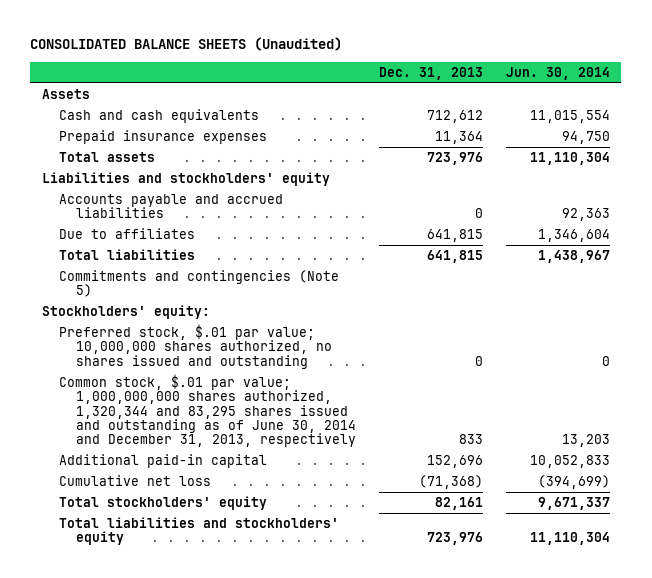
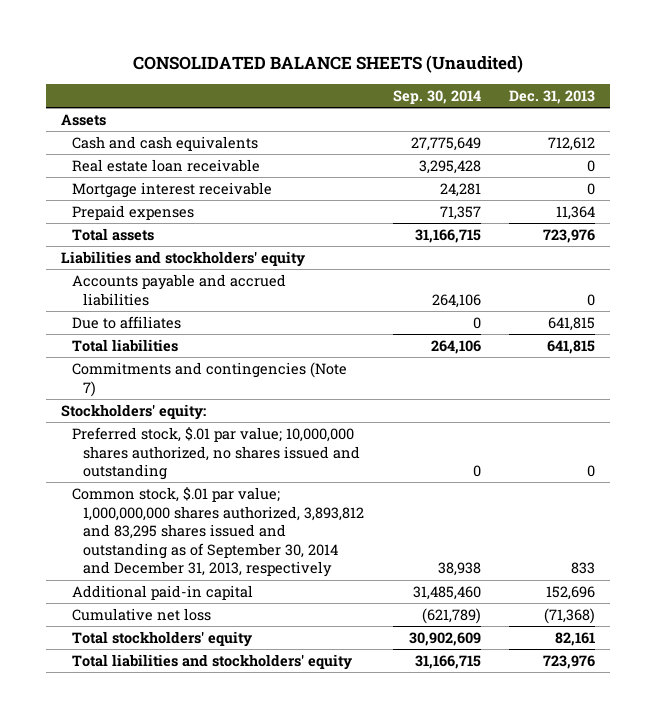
[505,66,610,80] Jun. 30, 2014 -> none
none -> [392,89,481,104] Sep. 30, 2014
none -> [71,158,260,172] Real estate loan receivable
none -> [71,181,272,198] Mortgage interest receivable
[58,129,267,144] Prepaid insurance expenses -> [71,204,194,220] Prepaid expenses
[58,269,339,298] Commitments and contingencies (Note 5) -> [71,361,347,397] Commitments and contingencies (Note 7)
[58,373,356,448] Common stock, $.01 par value; 1,000,000,000 shares authorized, 1,320,344 and 83,295 shares issued and outstanding as of June 30, 2014 and December 31, 2013, respectively -> [71,486,364,578] Common stock, $.01 par value; 1,000,000,000 shares authorized, 3,893,812 and 83,295 shares issued and outstanding as of September 30, 2014 and December 31, 2013, respectively

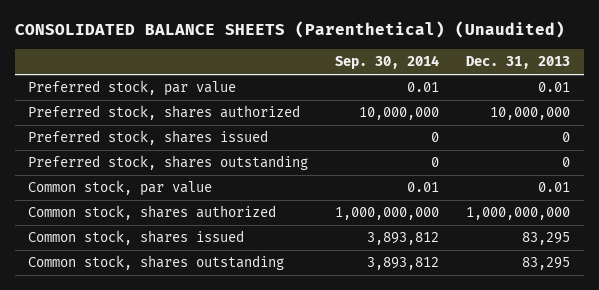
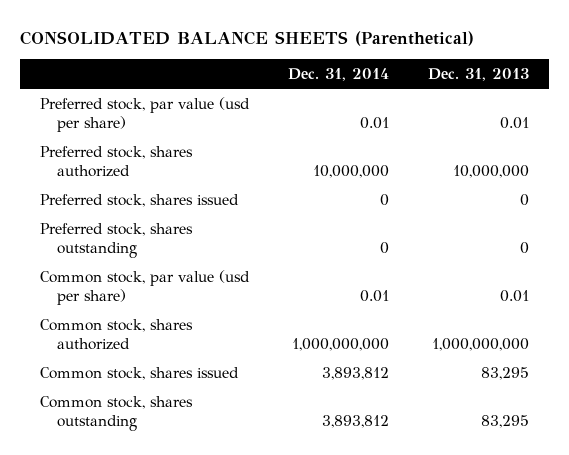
[14,21,565,39] CONSOLIDATED BALANCE SHEETS (Parenthetical) (Unaudited) -> [20,31,475,47] CONSOLIDATED BALANCE SHEETS (Parenthetical)
[335,54,440,69] Sep. 30, 2014 -> none
none -> [288,68,390,82] Dec. 31, 2014
[28,80,237,97] Preferred stock, par value -> [39,96,250,133] Preferred stock, par value (usd per share)
[28,180,213,197] Common stock, par value -> [39,269,250,306] Common stock, par value (usd per share)

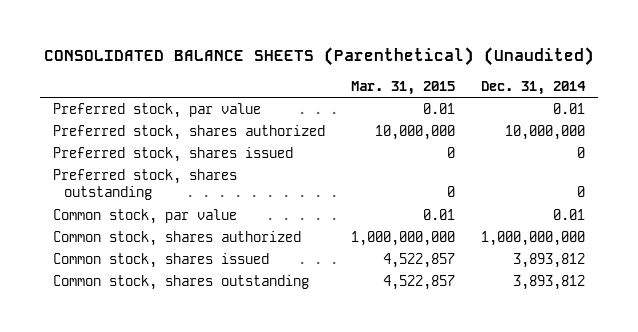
[20,31,475,47] CONSOLIDATED BALANCE SHEETS (Parenthetical) -> [43,47,594,67] CONSOLIDATED BALANCE SHEETS (Parenthetical) (Unaudited)
[428,68,530,82] Dec. 31, 2013 -> none
none -> [350,81,455,96] Mar. 31, 2015
[39,96,250,133] Preferred stock, par value (usd per share) -> [52,102,261,118] Preferred stock, par value
[39,269,250,306] Common stock, par value (usd per share) -> [52,208,237,224] Common stock, par value

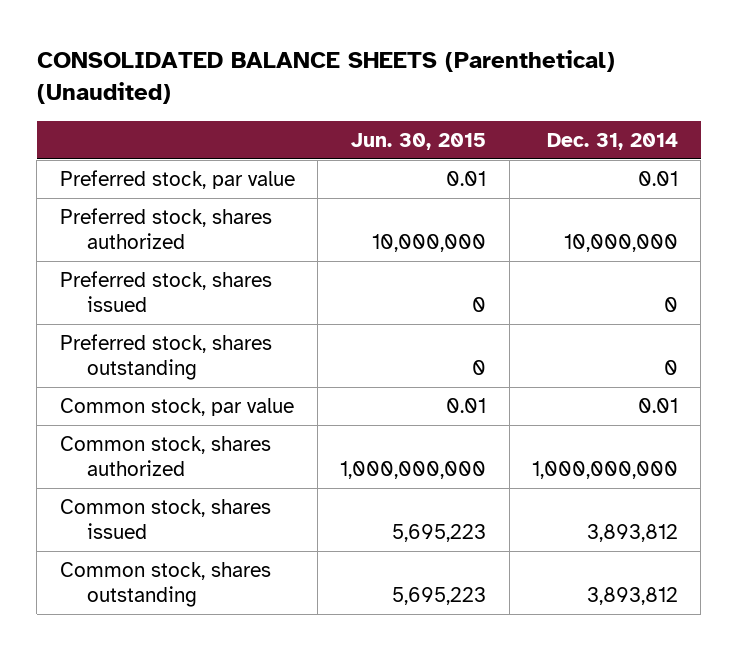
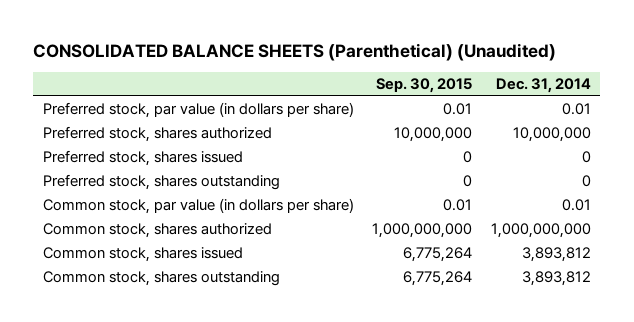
[351,132,487,150] Jun. 30, 2015 -> none
none -> [376,77,473,93] Sep. 30, 2015
[59,169,295,189] Preferred stock, par value -> [42,102,354,119] Preferred stock, par value (in dollars per share)
[59,397,294,416] Common stock, par value -> [42,198,354,215] Common stock, par value (in dollars per share)

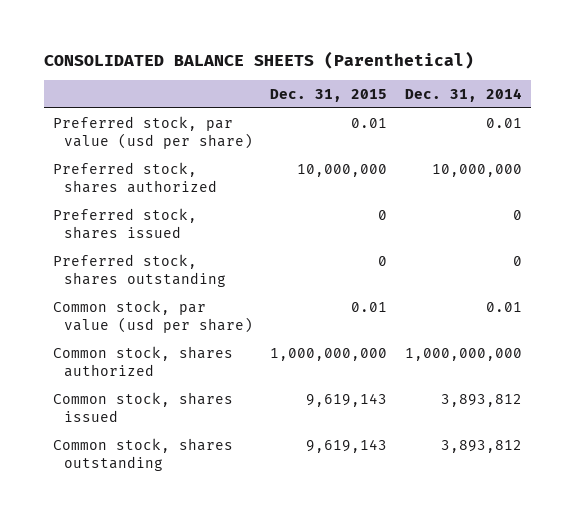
[33,42,557,61] CONSOLIDATED BALANCE SHEETS (Parenthetical) (Unaudited) -> [43,50,474,69] CONSOLIDATED BALANCE SHEETS (Parenthetical)
[376,77,473,93] Sep. 30, 2015 -> none
none -> [270,88,388,102] Dec. 31, 2015
[42,102,354,119] Preferred stock, par value (in dollars per share) -> [52,115,253,149] Preferred stock, par value (usd per share)
[42,198,354,215] Common stock, par value (in dollars per share) -> [52,299,253,333] Common stock, par value (usd per share)

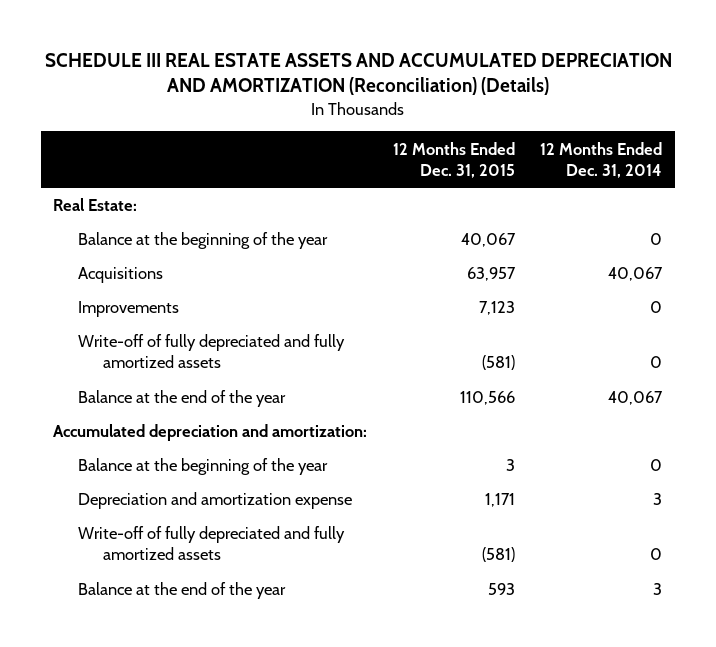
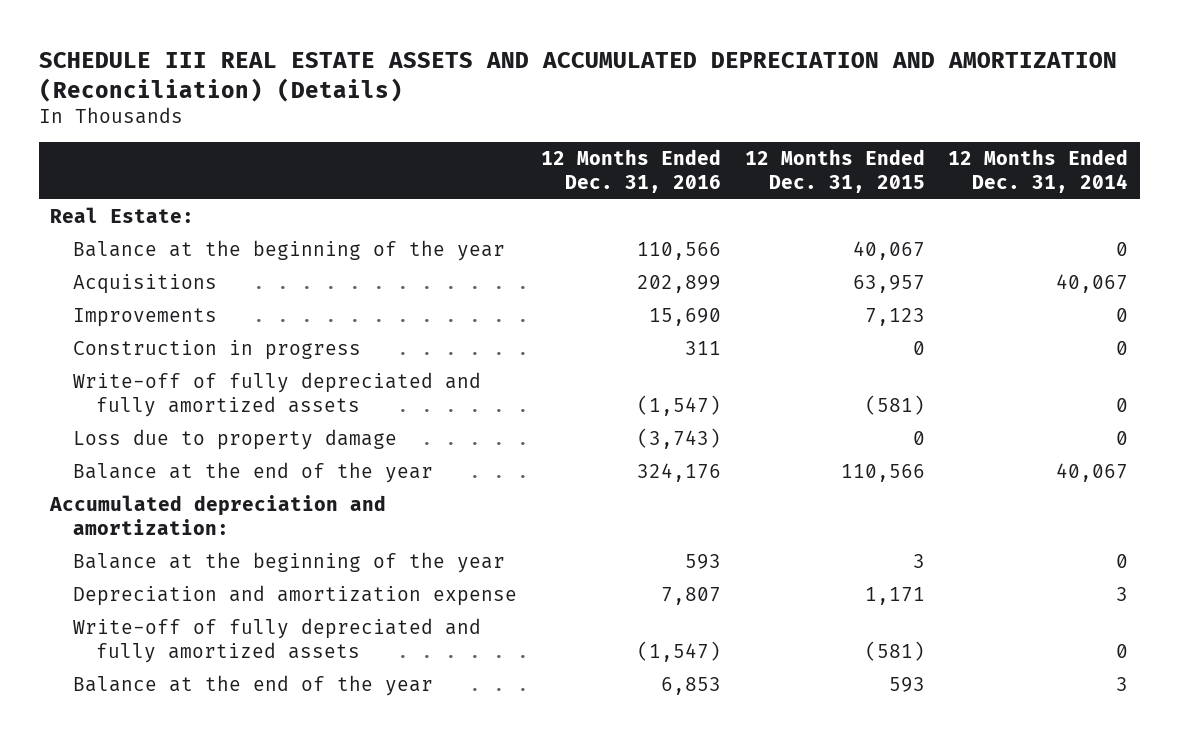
none -> [541,149,722,194] 12 Months Ended Dec. 31, 2016
none -> [73,339,362,360] Construction in progress
none -> [73,428,398,450] Loss due to property damage

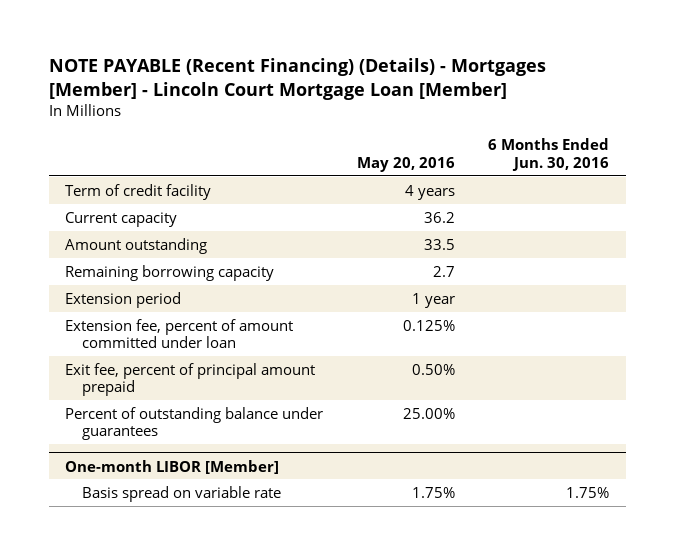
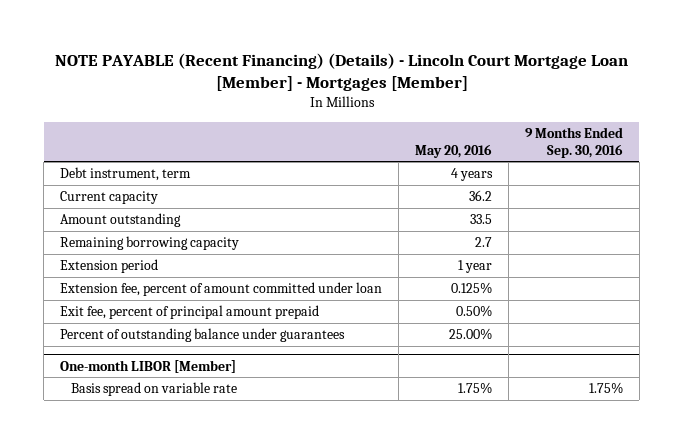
[48,58,546,100] NOTE PAYABLE (Recent Financing) (Details) - Mortgages [Member] - Lincoln Court Mortgage Loan [Member] -> [54,52,628,92] NOTE PAYABLE (Recent Financing) (Details) - Lincoln Court Mortgage Loan [Member] - Mortgages [Member]
[488,138,610,171] 6 Months Ended Jun. 30, 2016 -> none
none -> [525,126,624,158] 9 Months Ended Sep. 30, 2016
[65,183,212,200] Term of credit facility -> none
none -> [60,167,192,182] Debt instrument, term

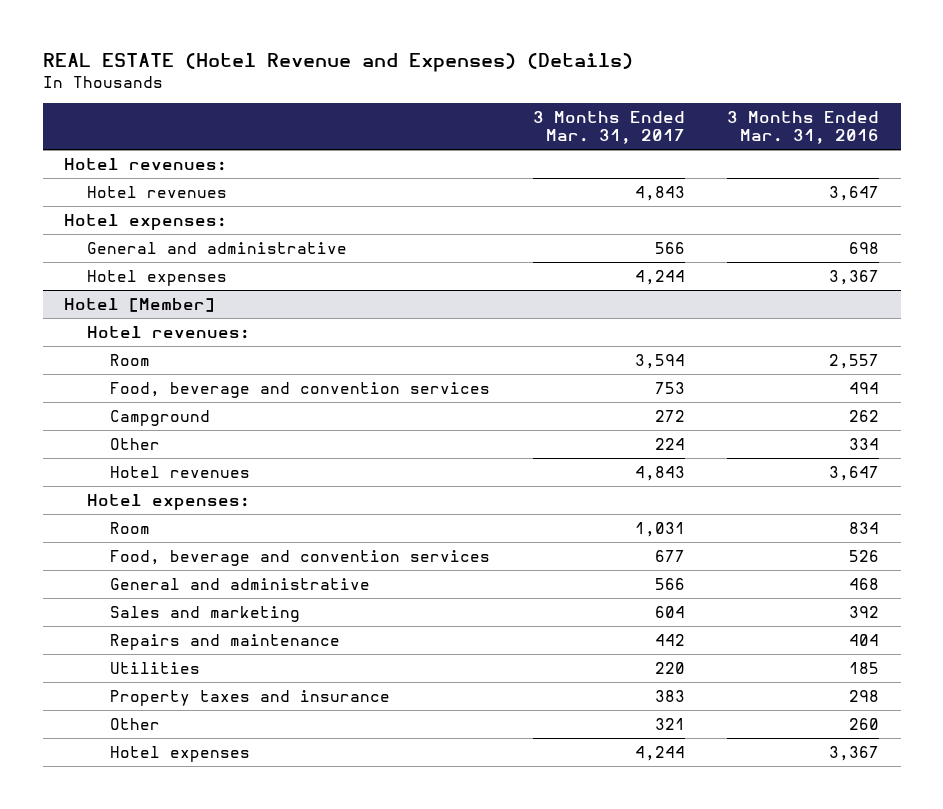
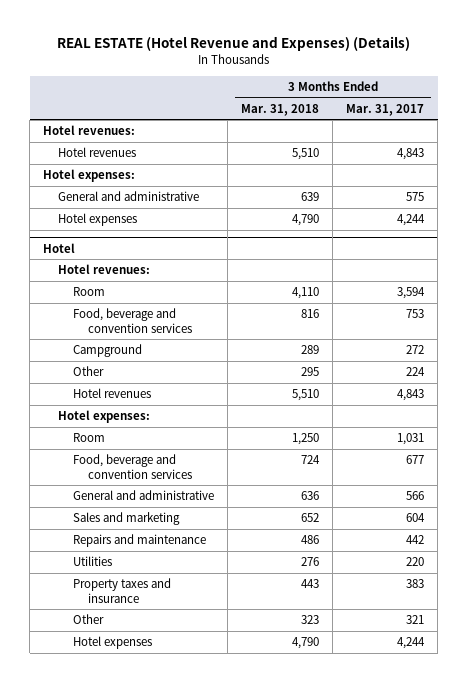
[727,111,880,145] 3 Months Ended Mar. 31, 2016 -> none
none -> [241,103,320,116] Mar. 31, 2018
[654,241,685,254] 566 -> [406,192,425,202] 575
[64,297,216,312] Hotel [Member] -> [43,242,76,253] Hotel

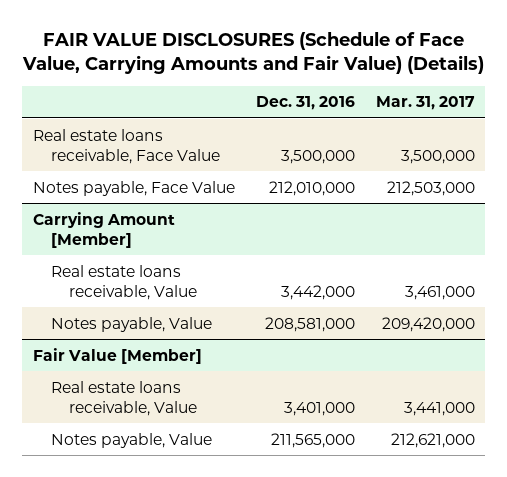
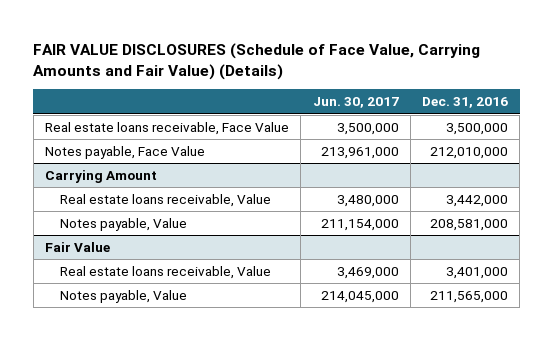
[375,96,475,111] Mar. 31, 2017 -> none
none -> [312,97,399,109] Jun. 30, 2017
[32,211,175,248] Carrying Amount [Member] -> [45,170,158,184] Carrying Amount
[32,347,202,364] Fair Value [Member] -> [45,242,111,253] Fair Value

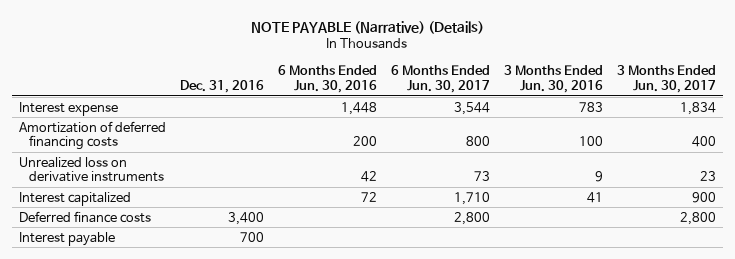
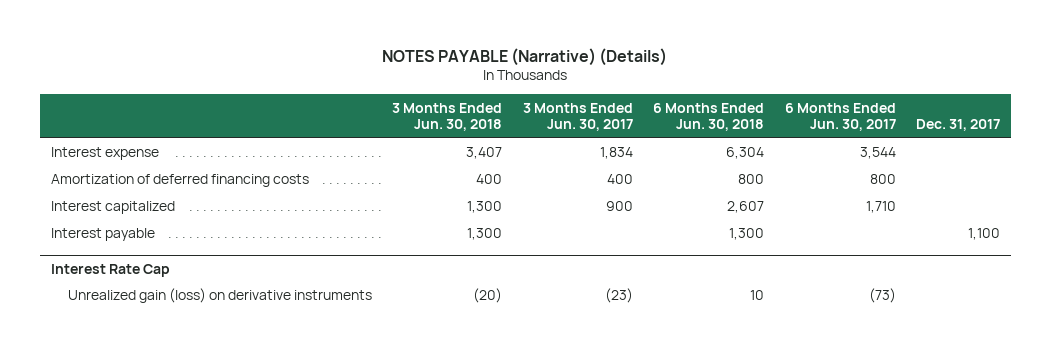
[251,20,485,34] NOTE PAYABLE (Narrative) (Details) -> [382,47,668,66] NOTES PAYABLE (Narrative) (Details)
[180,79,265,93] Dec. 31, 2016 -> none
[278,65,378,93] 6 Months Ended Jun. 30, 2016 -> none
[503,65,603,93] 3 Months Ended Jun. 30, 2016 -> none
none -> [392,102,503,132] 3 Months Ended Jun. 30, 2018
none -> [653,102,765,132] 6 Months Ended Jun. 30, 2018
none -> [916,119,1001,132] Dec. 31, 2017
[19,156,164,183] Unrealized loss on derivative instruments -> none
[19,210,152,223] Deferred finance costs -> none
none -> [50,263,170,277] Interest Rate Cap
none -> [67,288,372,304] Unrealized gain (loss) on derivative instruments

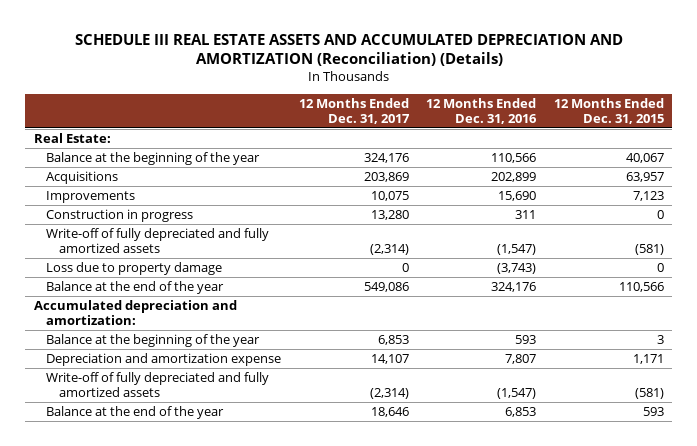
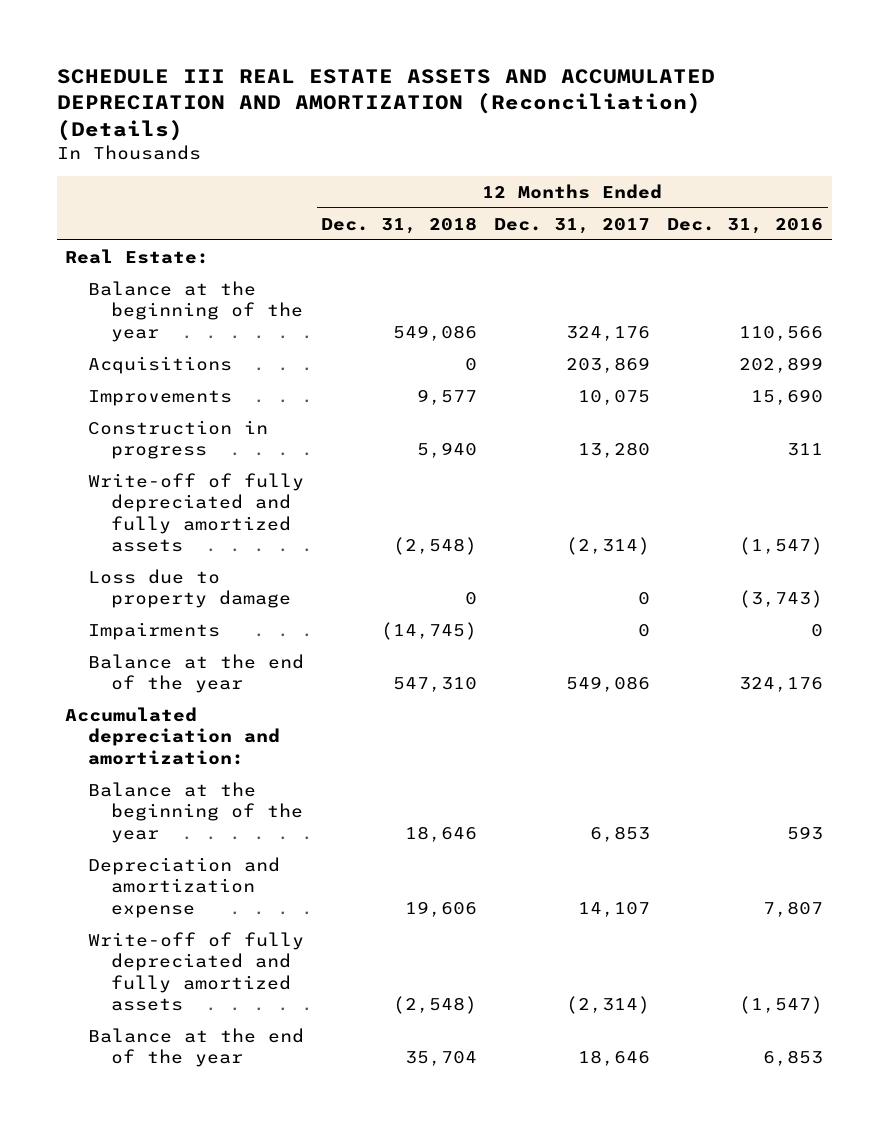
[553,97,664,124] 12 Months Ended Dec. 31, 2015 -> none
none -> [321,216,478,234] Dec. 31, 2018
none -> [87,621,220,640] Impairments

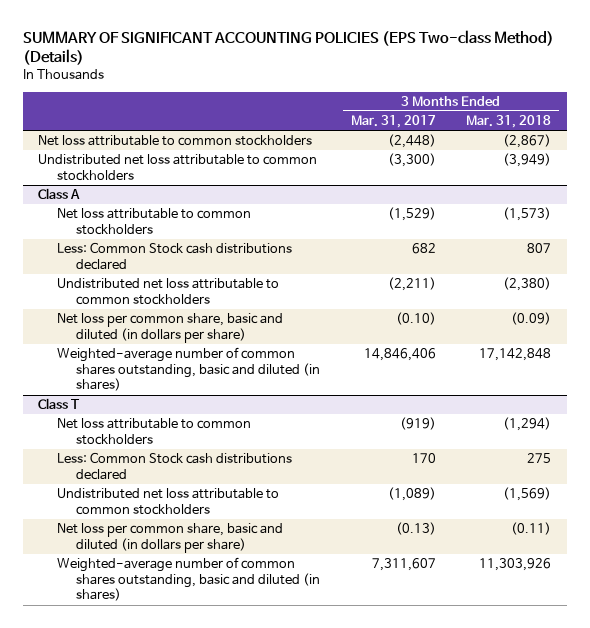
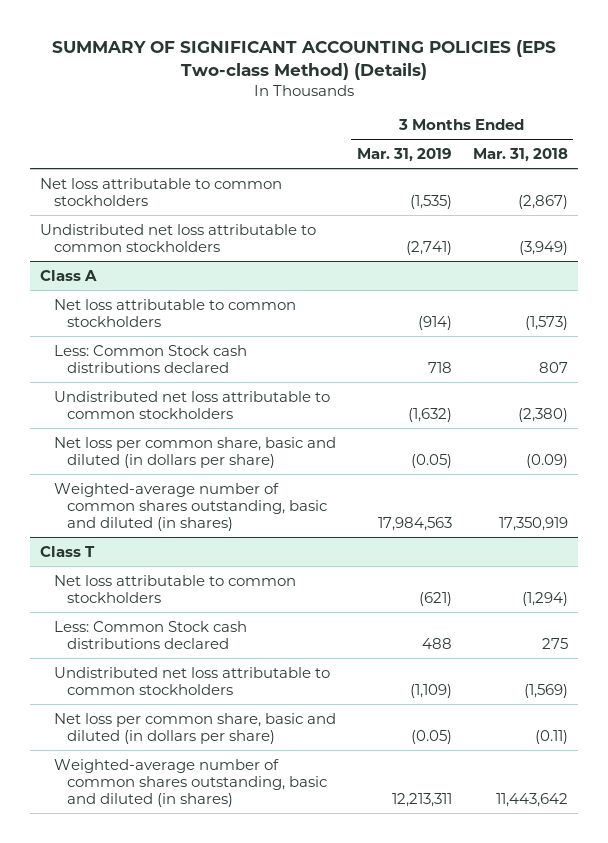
[350,115,436,129] Mar. 31, 2017 -> none
none -> [356,148,452,163] Mar. 31, 2019
[479,348,552,362] 17,142,848 -> [498,517,568,532] 17,350,919
[479,558,552,572] 11,303,926 -> [495,793,568,808] 11,443,642

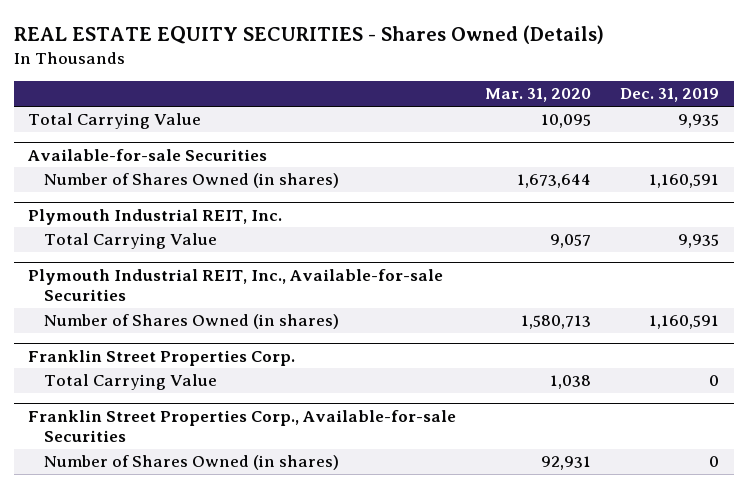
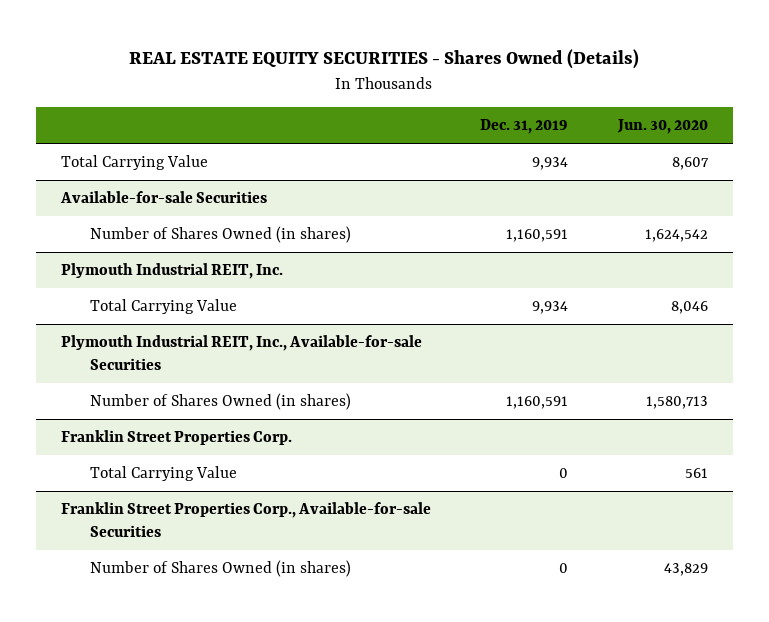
[485,88,592,103] Mar. 31, 2020 -> none
none -> [617,119,709,135] Jun. 30, 2020
[678,114,720,129] 9,935 -> [532,157,569,171] 9,934
[678,234,720,249] 9,935 -> [532,301,569,315] 9,934

